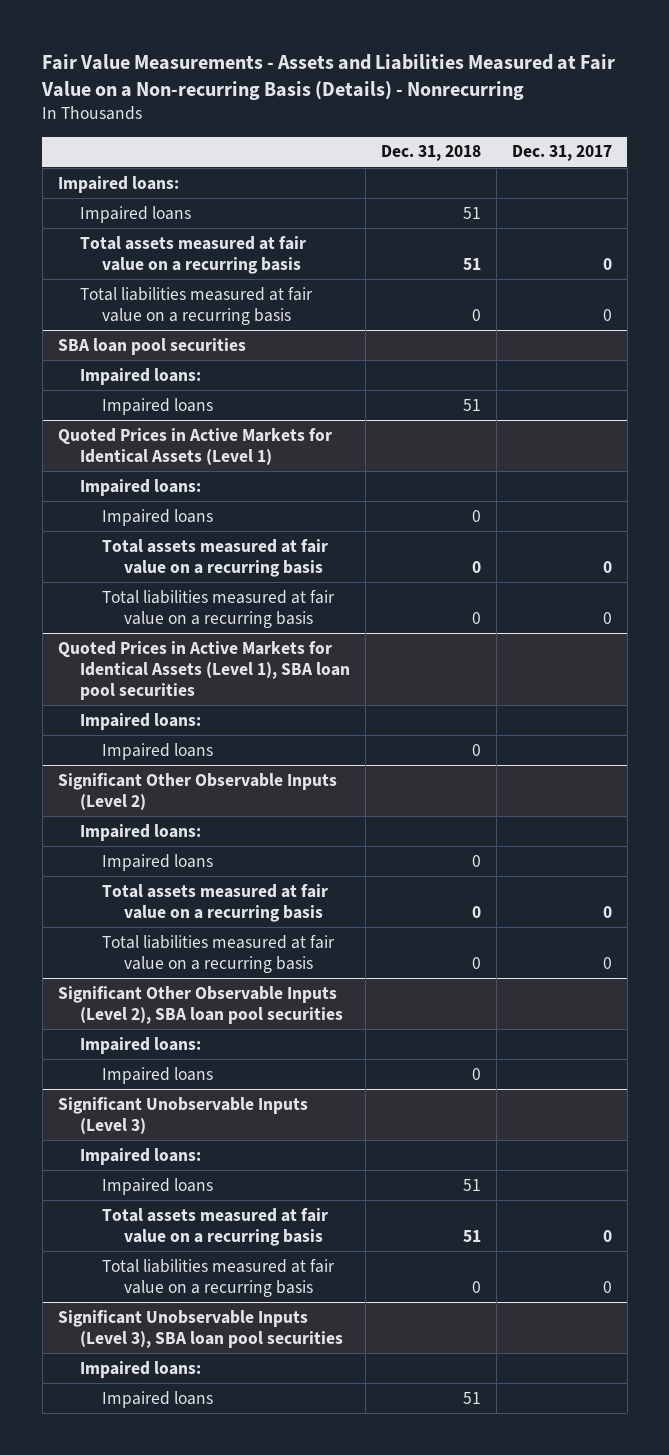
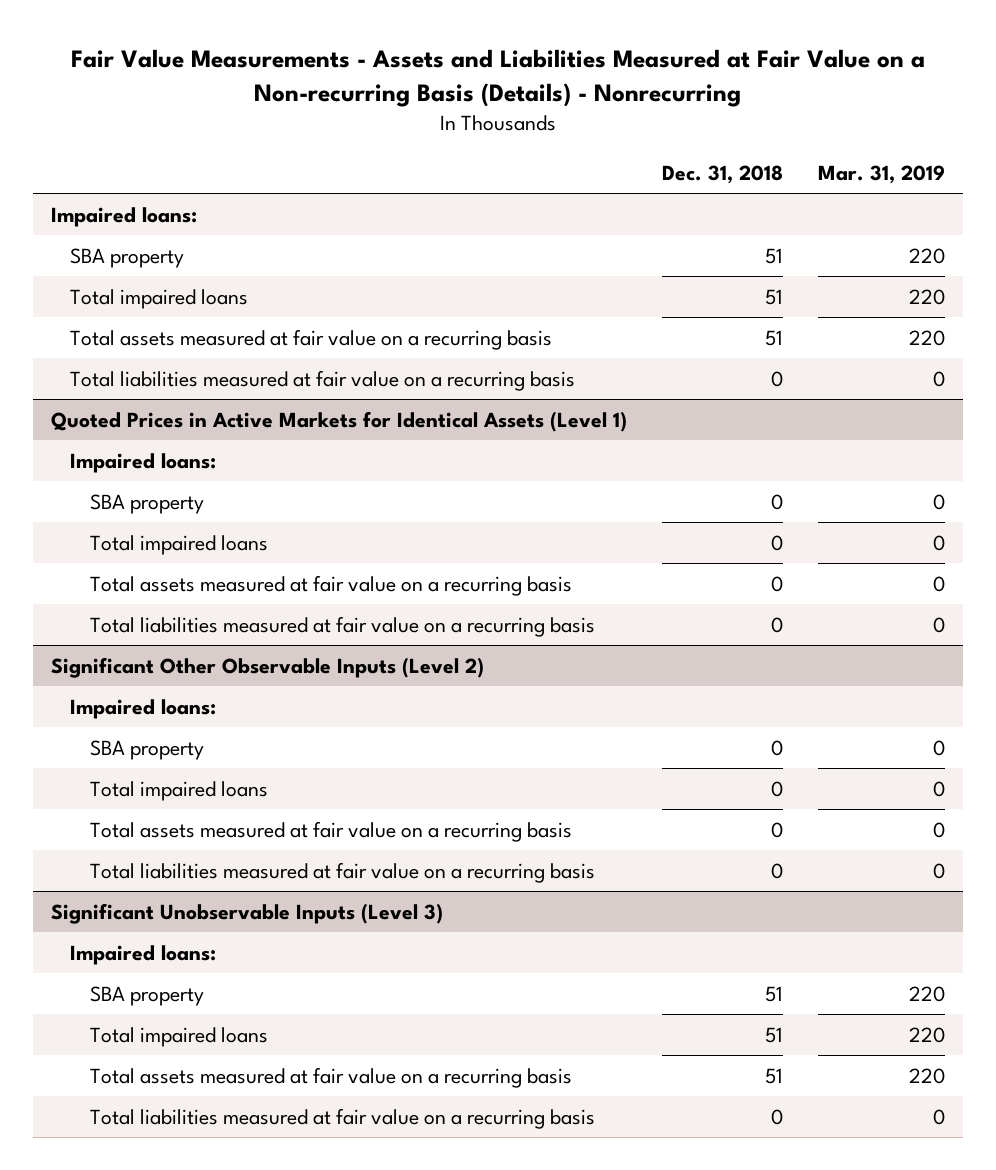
[511,145,612,162] Dec. 31, 2017 -> none
none -> [818,164,946,184] Mar. 31, 2019
none -> [70,247,185,268] SBA property
[79,205,191,223] Impaired loans -> [70,288,249,309] Total impaired loans
[57,337,246,355] SBA loan pool securities -> none
[79,367,201,385] Impaired loans: -> none
[101,397,213,415] Impaired loans -> none
none -> [90,493,205,514] SBA property
[101,508,213,526] Impaired loans -> [90,534,269,555] Total impaired loans
[57,640,350,700] Quoted Prices in Active Markets for Identical Assets (Level 1), SBA loan pool securities -> none
[79,712,201,730] Impaired loans: -> none
[101,742,213,760] Impaired loans -> none
none -> [90,739,205,760] SBA property
[101,853,213,871] Impaired loans -> [90,780,269,801] Total impaired loans
[57,985,343,1024] Significant Other Observable Inputs (Level 2), SBA loan pool securities -> none
[79,1036,201,1054] Impaired loans: -> none
[101,1066,213,1084] Impaired loans -> none
none -> [90,985,205,1006] SBA property
[101,1177,213,1195] Impaired loans -> [90,1026,269,1047] Total impaired loans
[57,1309,343,1348] Significant Unobservable Inputs (Level 3), SBA loan pool securities -> none
[79,1360,201,1378] Impaired loans: -> none
[101,1390,213,1408] Impaired loans -> none

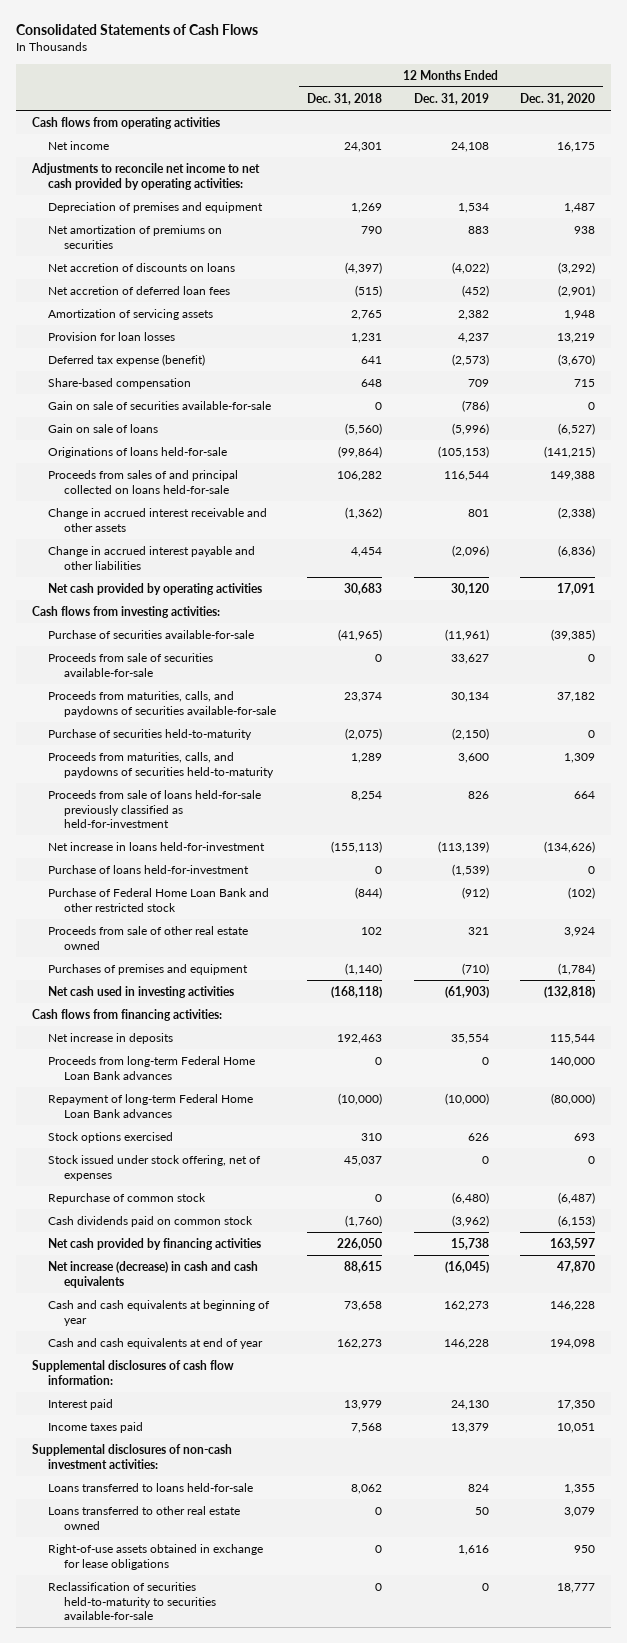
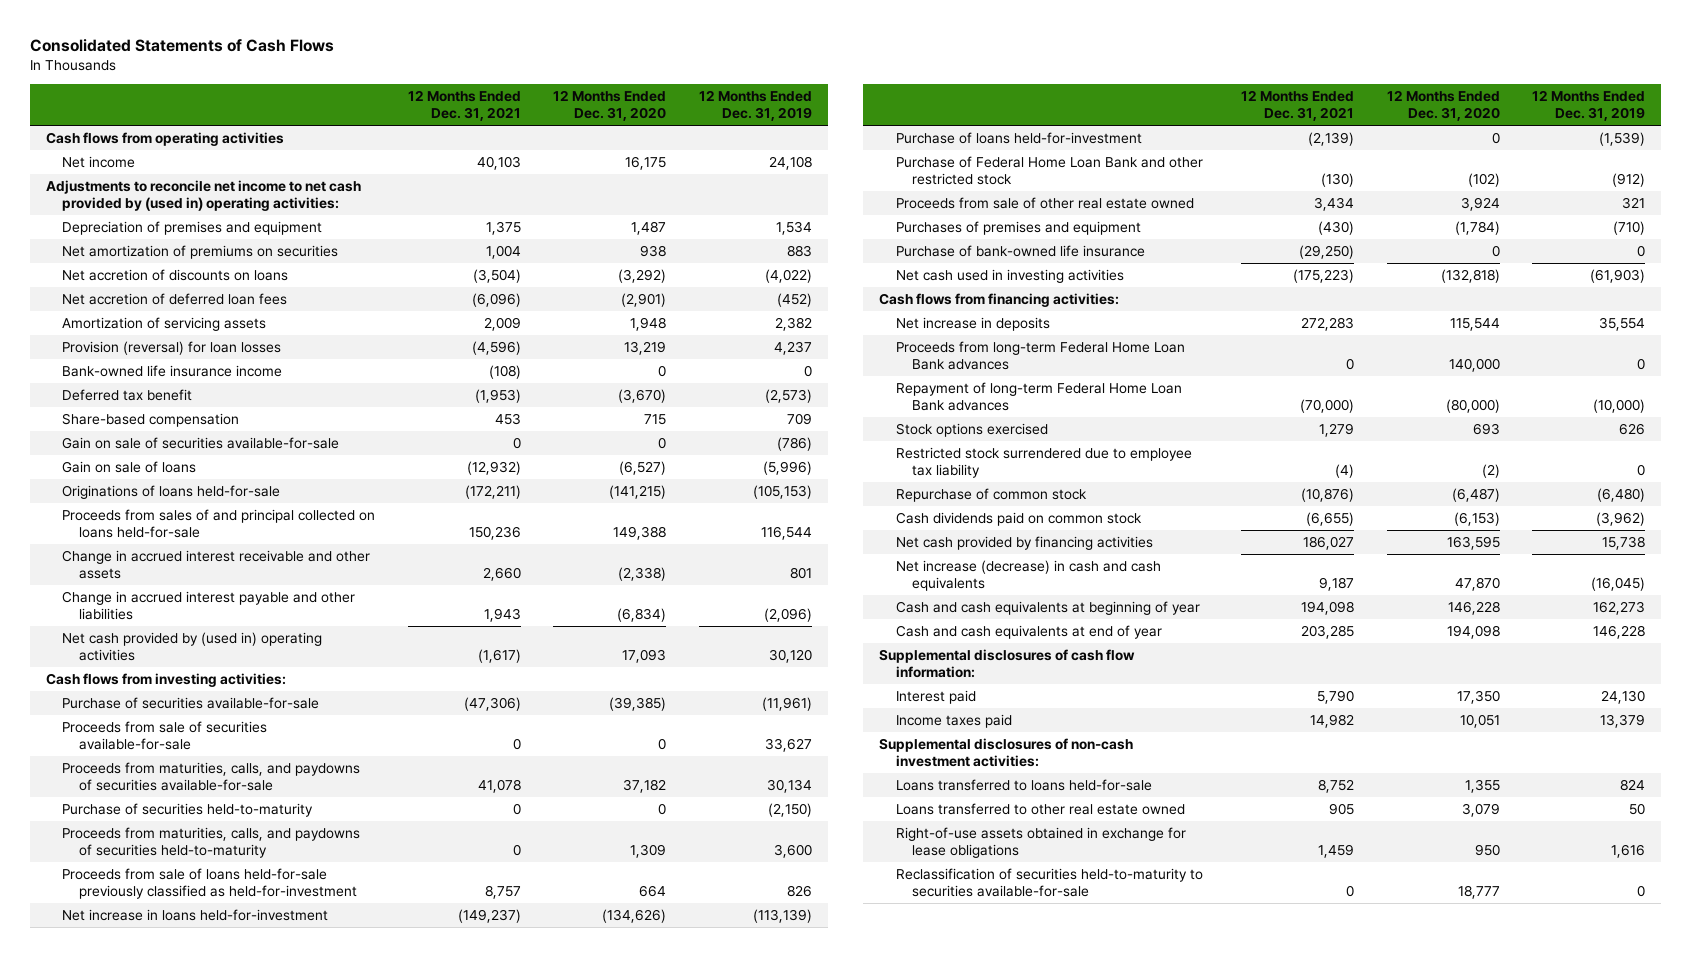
[307,92,383,105] Dec. 31, 2018 -> none
none -> [407,89,521,122] 12 Months Ended Dec. 31, 2021
[30,163,260,190] Adjustments to reconcile net income to net cash provided by operating activities: -> [45,179,361,212] Adjustments to reconcile net income to net cash provided by (used in) operating activities:
[47,332,175,342] Provision for loan losses -> [62,340,282,355] Provision (reversal) for loan losses
none -> [62,364,283,377] Bank-owned life insurance income
[47,354,205,367] Deferred tax expense (benefit) -> [62,388,193,401] Deferred tax benefit
[557,545,595,558] (6,836) -> [617,608,667,623] (6,834)
[47,583,262,596] Net cash provided by operating activities -> [62,631,323,662] Net cash provided by (used in) operating activities
[556,583,595,596] 17,091 -> [622,649,667,664] 17,093
none -> [895,244,1145,257] Purchase of bank-owned life insurance
[47,1155,261,1181] Stock issued under stock offering, net of expenses -> none
none -> [895,446,1192,479] Restricted stock surrendered due to employee tax liability
[549,1238,595,1251] 163,597 -> [1446,535,1500,550] 163,595

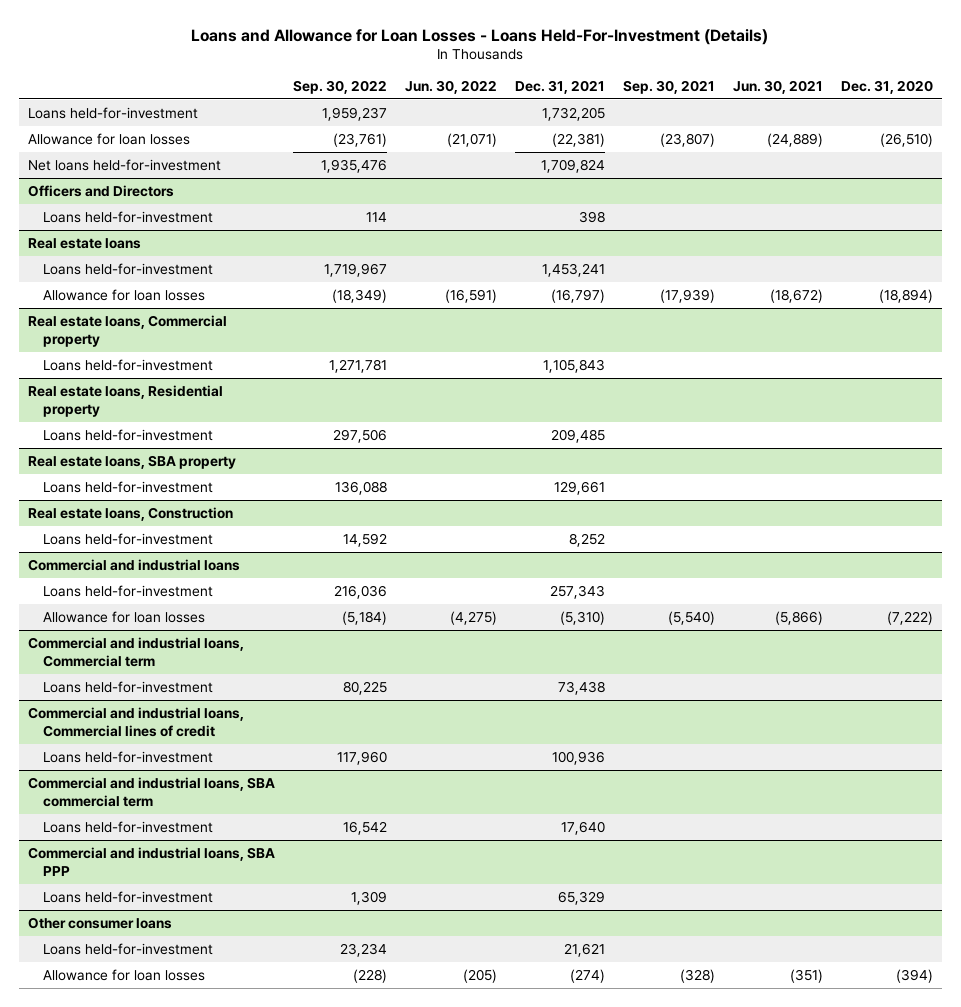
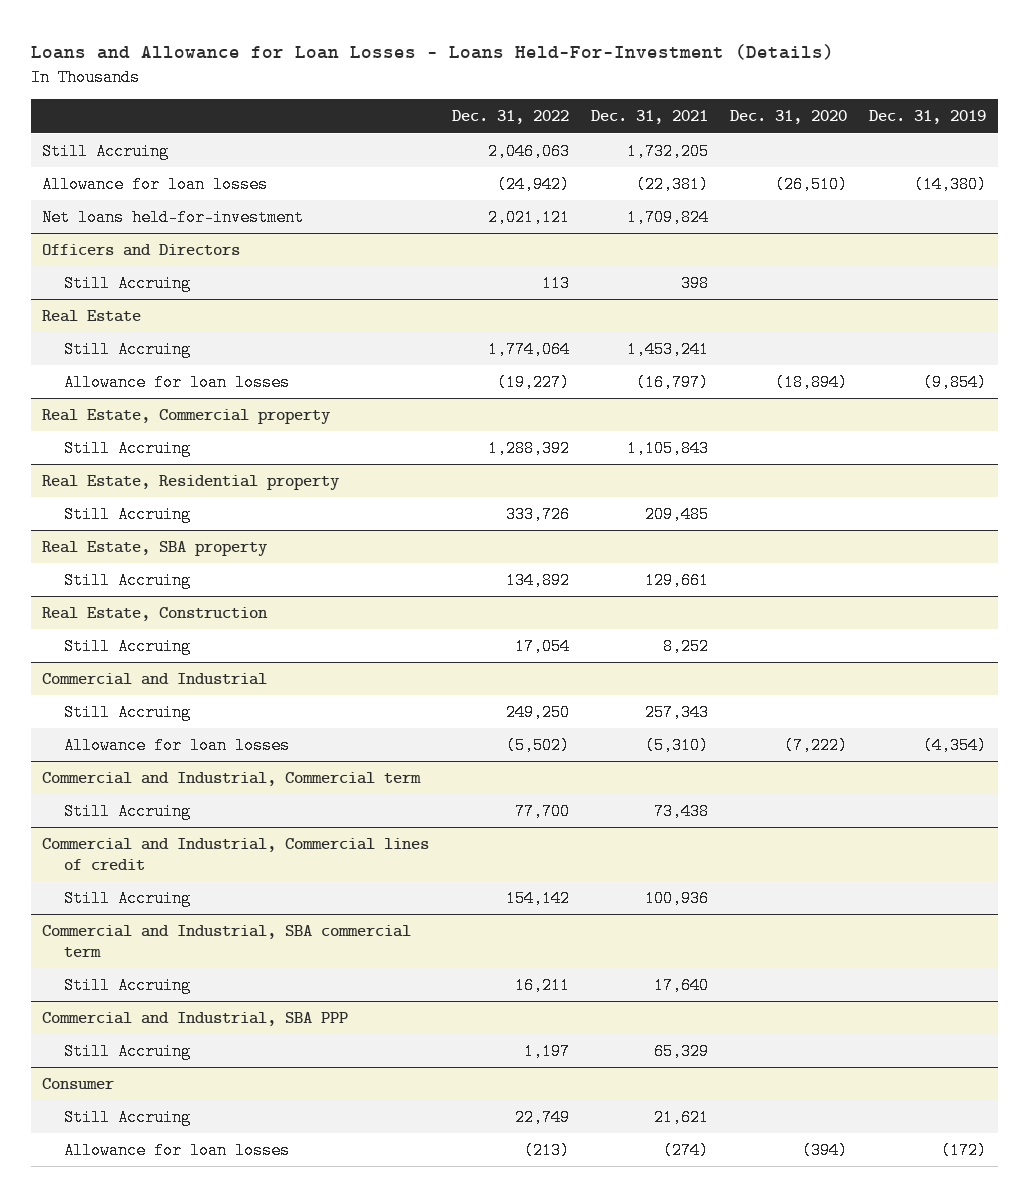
[292,80,387,95] Sep. 30, 2022 -> none
[404,80,497,95] Jun. 30, 2022 -> none
[623,80,716,95] Sep. 30, 2021 -> none
[733,80,824,95] Jun. 30, 2021 -> none
none -> [451,110,569,125] Dec. 31, 2022
none -> [869,110,987,125] Dec. 31, 2019
[27,106,198,119] Loans held-for-investment -> [42,143,170,161] Still Accruing
[42,210,213,223] Loans held-for-investment -> [63,275,191,293] Still Accruing
[27,237,141,249] Real estate loans -> [42,310,142,323] Real Estate
[42,262,213,275] Loans held-for-investment -> [63,341,191,359] Still Accruing
[27,314,227,347] Real estate loans, Commercial property -> [42,409,332,425] Real Estate, Commercial property
[42,358,213,371] Loans held-for-investment -> [63,440,191,458] Still Accruing
[27,384,223,417] Real estate loans, Residential property -> [42,475,341,491] Real Estate, Residential property
[42,428,213,441] Loans held-for-investment -> [63,506,191,524] Still Accruing
[27,454,236,469] Real estate loans, SBA property -> [42,541,269,557] Real Estate, SBA property
[42,480,213,493] Loans held-for-investment -> [63,572,191,590] Still Accruing
[27,506,233,521] Real estate loans, Construction -> [42,607,269,622] Real Estate, Construction
[42,532,213,545] Loans held-for-investment -> [63,638,191,656] Still Accruing
[27,558,240,571] Commercial and industrial loans -> [42,673,268,686] Commercial and Industrial
[42,584,213,597] Loans held-for-investment -> [63,704,191,722] Still Accruing
[27,636,244,667] Commercial and industrial loans, Commercial term -> [42,772,422,787] Commercial and Industrial, Commercial term
[42,680,213,693] Loans held-for-investment -> [63,803,191,821] Still Accruing
[27,706,244,737] Commercial and industrial loans, Commercial lines of credit -> [42,838,430,870] Commercial and Industrial, Commercial lines of credit
[42,750,213,763] Loans held-for-investment -> [63,890,191,908] Still Accruing
[27,776,275,807] Commercial and industrial loans, SBA commercial term -> [42,925,412,957] Commercial and Industrial, SBA commercial term
[42,820,213,833] Loans held-for-investment -> [63,977,191,995] Still Accruing
[27,846,275,876] Commercial and industrial loans, SBA PPP -> [42,1012,349,1027] Commercial and Industrial, SBA PPP
[42,890,213,903] Loans held-for-investment -> [63,1043,191,1061] Still Accruing
[27,916,172,929] Other consumer loans -> [42,1078,115,1090] Consumer
[42,942,213,955] Loans held-for-investment -> [63,1109,191,1127] Still Accruing

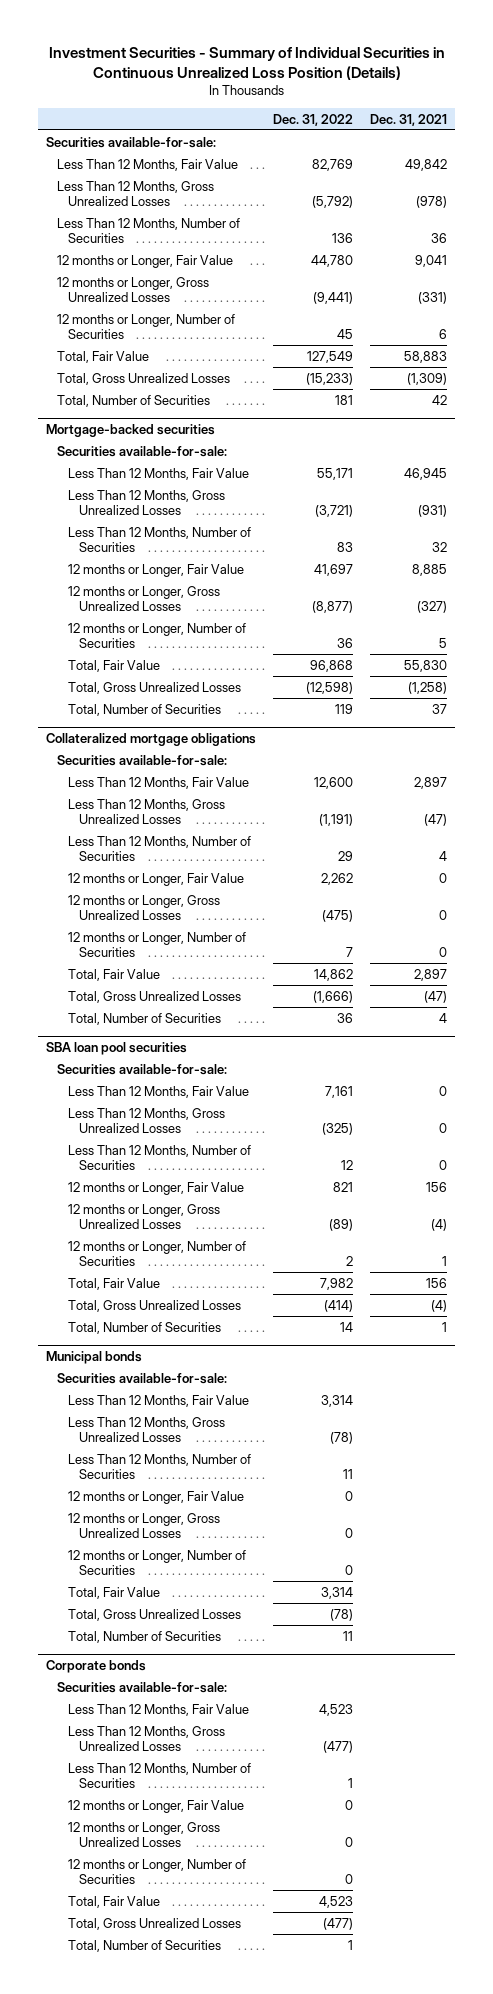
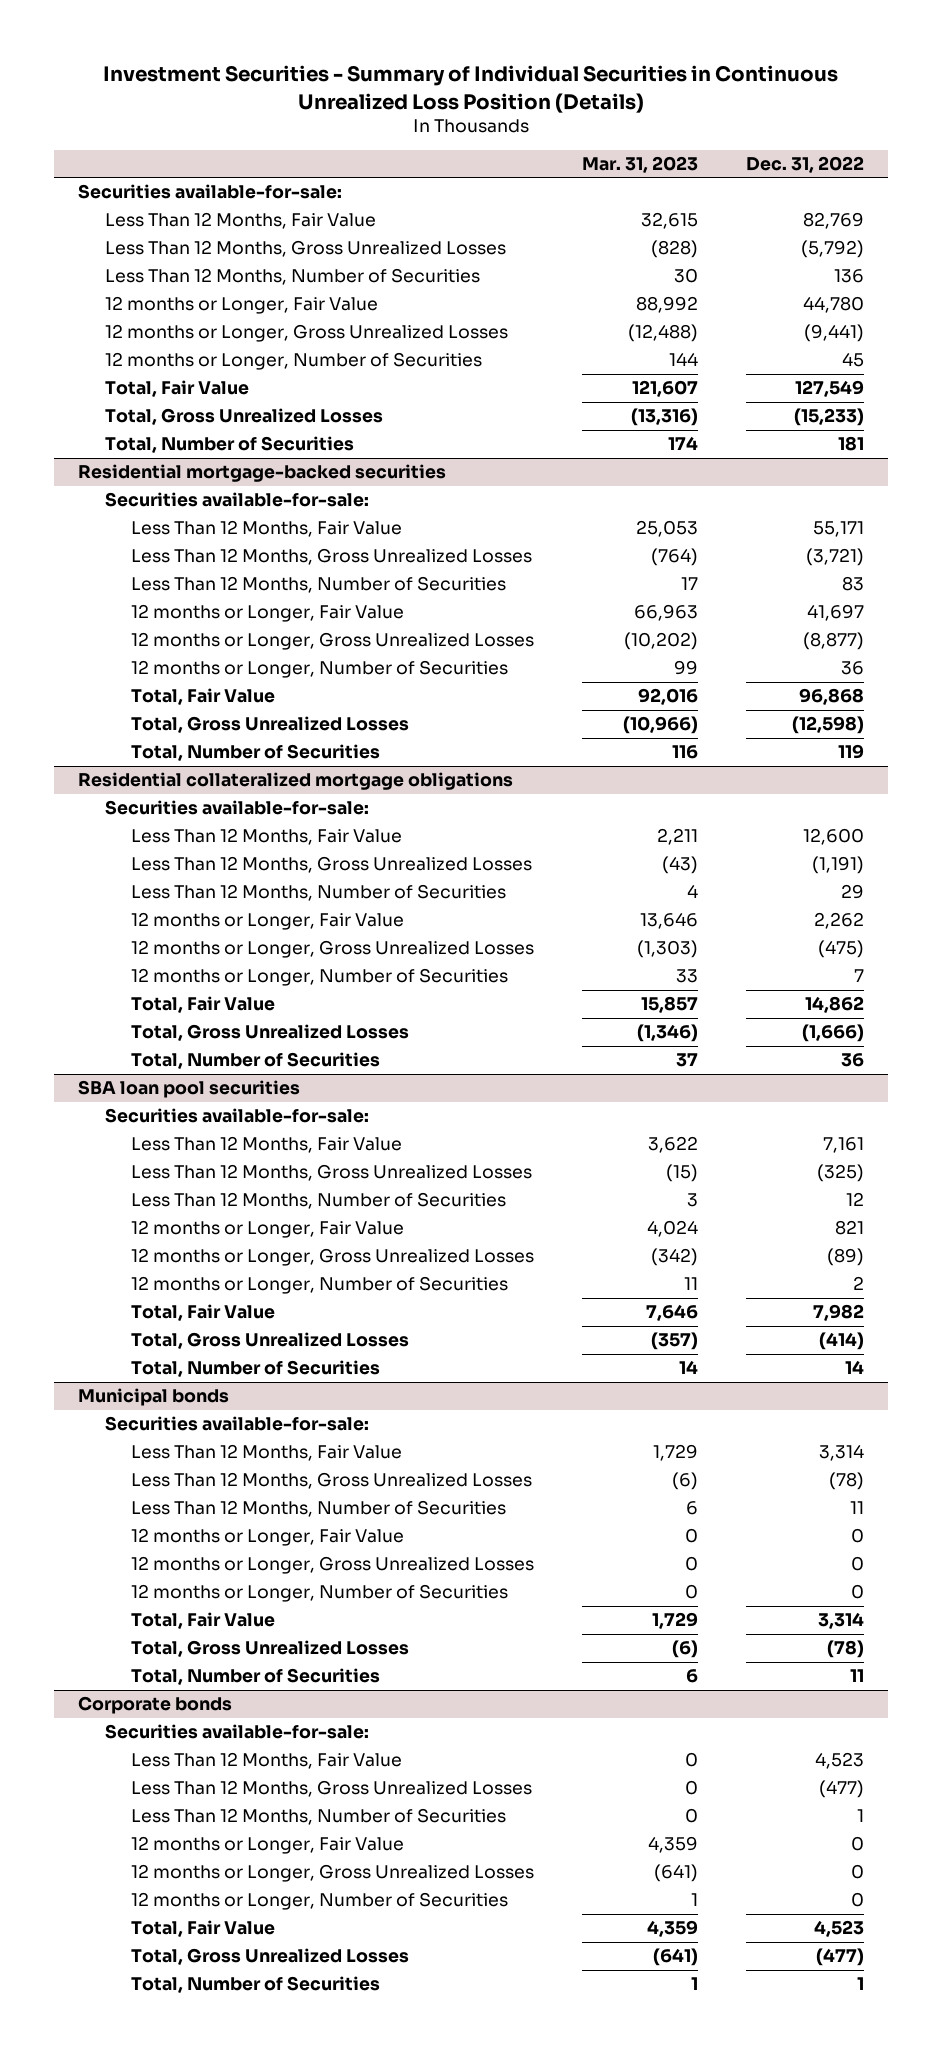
[369,113,447,126] Dec. 31, 2021 -> none
none -> [582,155,699,173] Mar. 31, 2023
[46,424,216,438] Mortgage-backed securities -> [78,464,447,483] Residential mortgage-backed securities
[46,733,257,747] Collateralized mortgage obligations -> [78,772,514,791] Residential collateralized mortgage obligations

